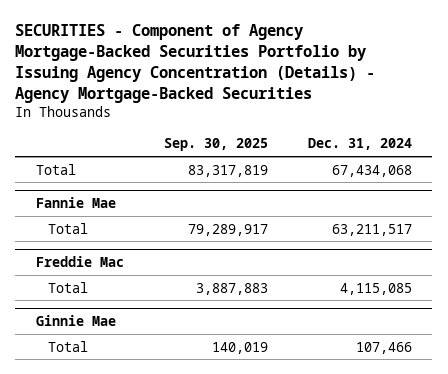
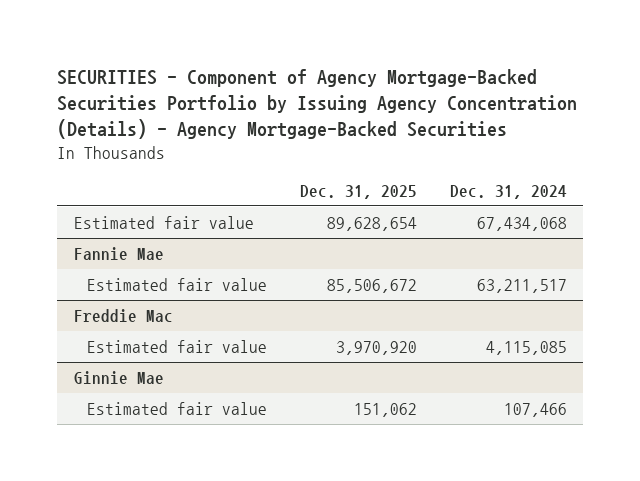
[163,138,268,152] Sep. 30, 2025 -> none
none -> [299,184,417,199] Dec. 31, 2025
[35,163,76,175] Total -> [73,215,254,229] Estimated fair value
[47,222,88,234] Total -> [87,277,268,291] Estimated fair value
[47,281,88,293] Total -> [87,339,268,353] Estimated fair value
[47,340,88,352] Total -> [87,401,268,415] Estimated fair value

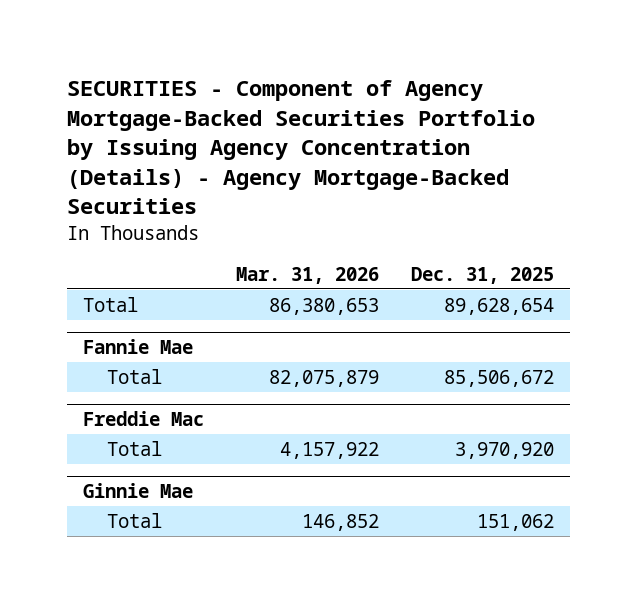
[449,184,567,199] Dec. 31, 2024 -> none
none -> [235,266,379,284] Mar. 31, 2026
[73,215,254,229] Estimated fair value -> [82,296,138,312] Total
[87,277,268,291] Estimated fair value -> [106,368,162,384] Total
[87,339,268,353] Estimated fair value -> [106,440,162,456] Total
[87,401,268,415] Estimated fair value -> [106,512,162,528] Total

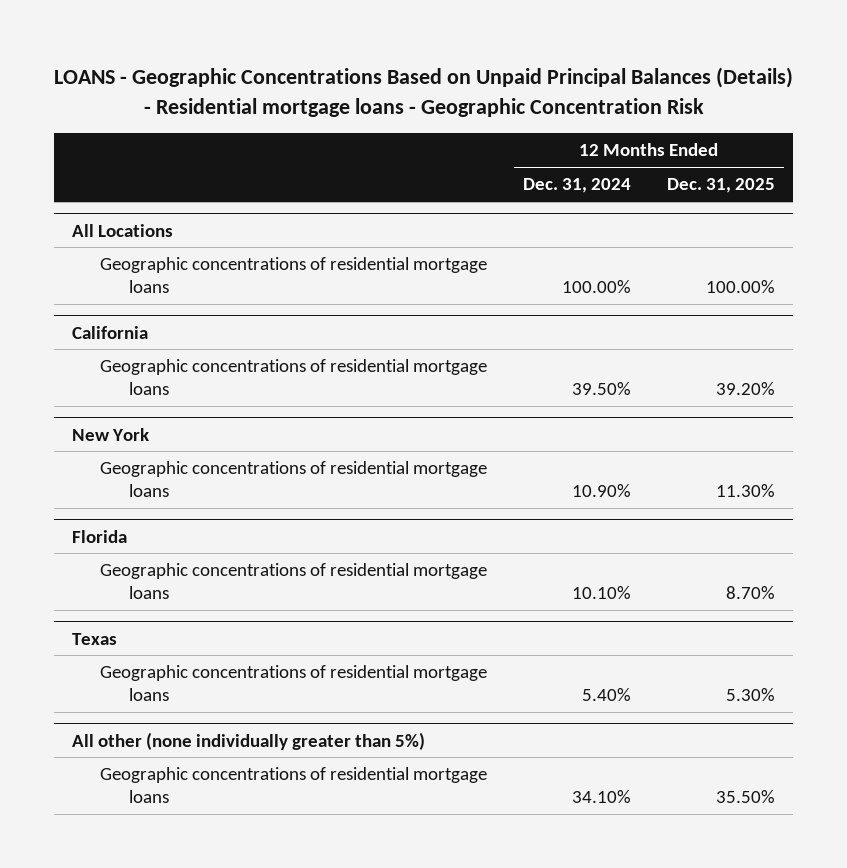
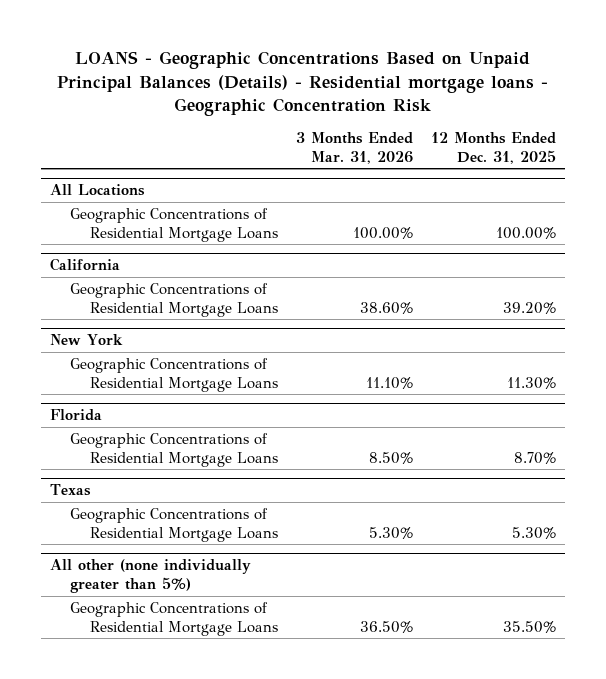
[523,178,632,194] Dec. 31, 2024 -> none
none -> [295,132,413,164] 3 Months Ended Mar. 31, 2026
[100,257,488,293] Geographic concentrations of residential mortgage loans -> [69,207,278,242] Geographic Concentrations of Residential Mortgage Loans
[100,359,488,395] Geographic concentrations of residential mortgage loans -> [69,282,278,317] Geographic Concentrations of Residential Mortgage Loans
[100,461,488,497] Geographic concentrations of residential mortgage loans -> [69,357,278,392] Geographic Concentrations of Residential Mortgage Loans
[100,563,488,599] Geographic concentrations of residential mortgage loans -> [69,432,278,467] Geographic Concentrations of Residential Mortgage Loans
[100,665,488,701] Geographic concentrations of residential mortgage loans -> [69,507,278,542] Geographic Concentrations of Residential Mortgage Loans
[100,767,488,803] Geographic concentrations of residential mortgage loans -> [69,601,278,636] Geographic Concentrations of Residential Mortgage Loans

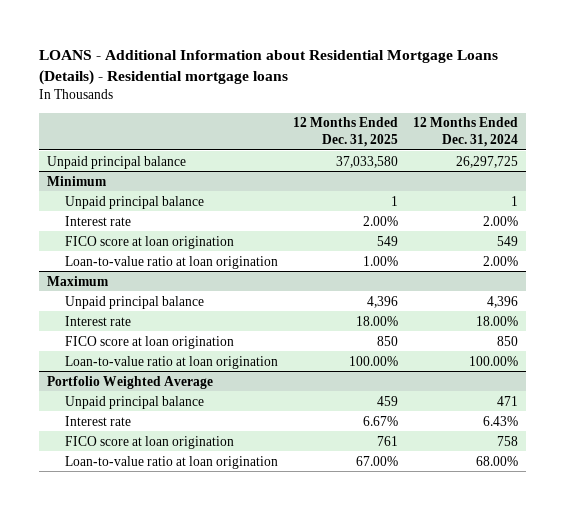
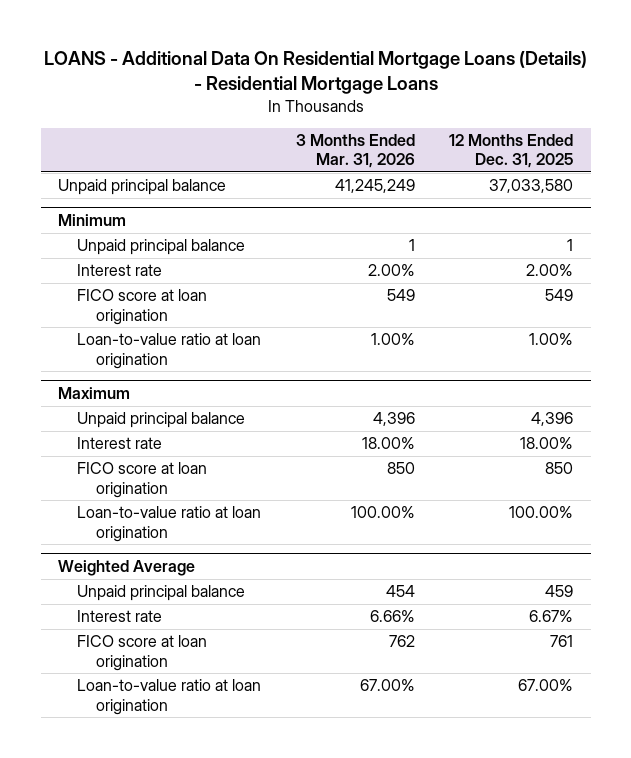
[39,50,499,85] LOANS - Additional Information about Residential Mortgage Loans (Details) - Residential mortgage loans -> [43,51,587,95] LOANS - Additional Data On Residential Mortgage Loans (Details) - Residential Mortgage Loans
[413,117,519,147] 12 Months Ended Dec. 31, 2024 -> none
none -> [295,133,415,169] 3 Months Ended Mar. 31, 2026
[46,375,213,389] Portfolio Weighted Average -> [57,560,195,577] Weighted Average

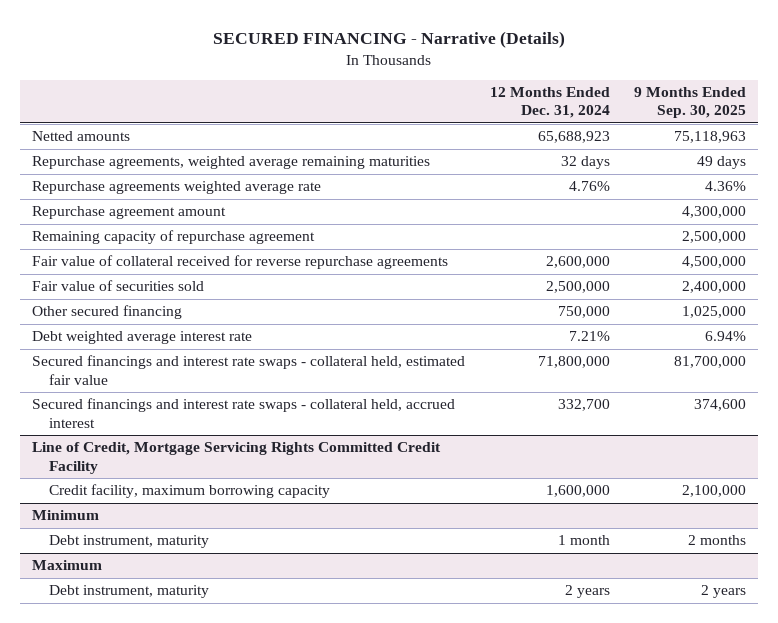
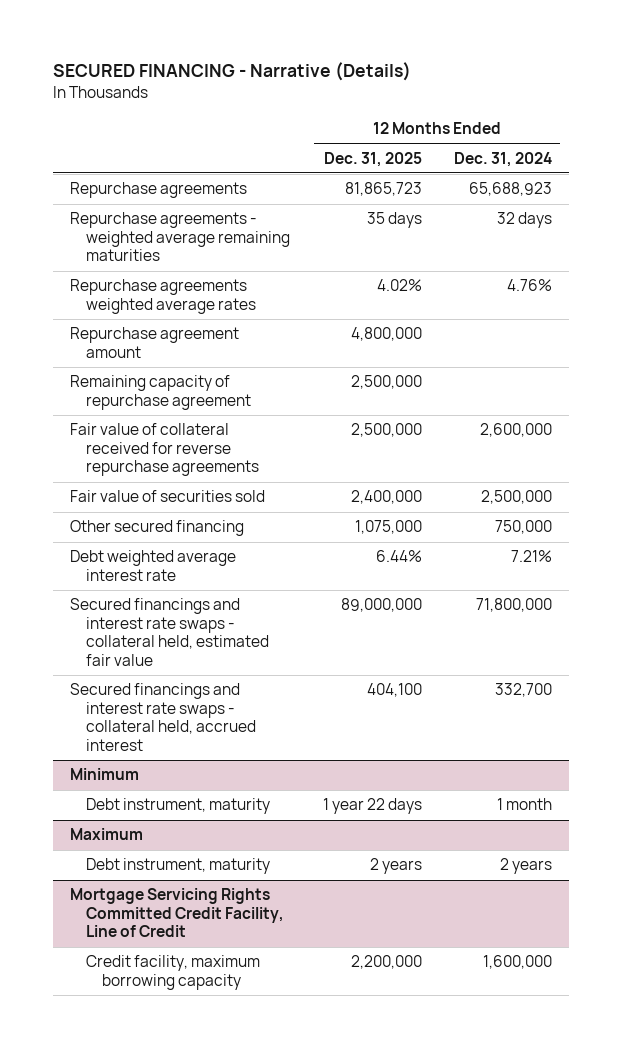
[633,87,746,119] 9 Months Ended Sep. 30, 2025 -> none
none -> [323,151,422,167] Dec. 31, 2025
[32,131,131,142] Netted amounts -> [69,182,247,199] Repurchase agreements
[32,156,431,170] Repurchase agreements, weighted average remaining maturities -> [69,212,290,262] Repurchase agreements - weighted average remaining maturities
[32,181,322,195] Repurchase agreements weighted average rate -> [69,279,256,314] Repurchase agreements weighted average rates
[32,442,442,474] Line of Credit, Mortgage Servicing Rights Committed Credit Facility -> none
[48,484,330,499] Credit facility, maximum borrowing capacity -> none
none -> [69,888,284,938] Mortgage Servicing Rights Committed Credit Facility, Line of Credit
none -> [85,955,260,990] Credit facility, maximum borrowing capacity

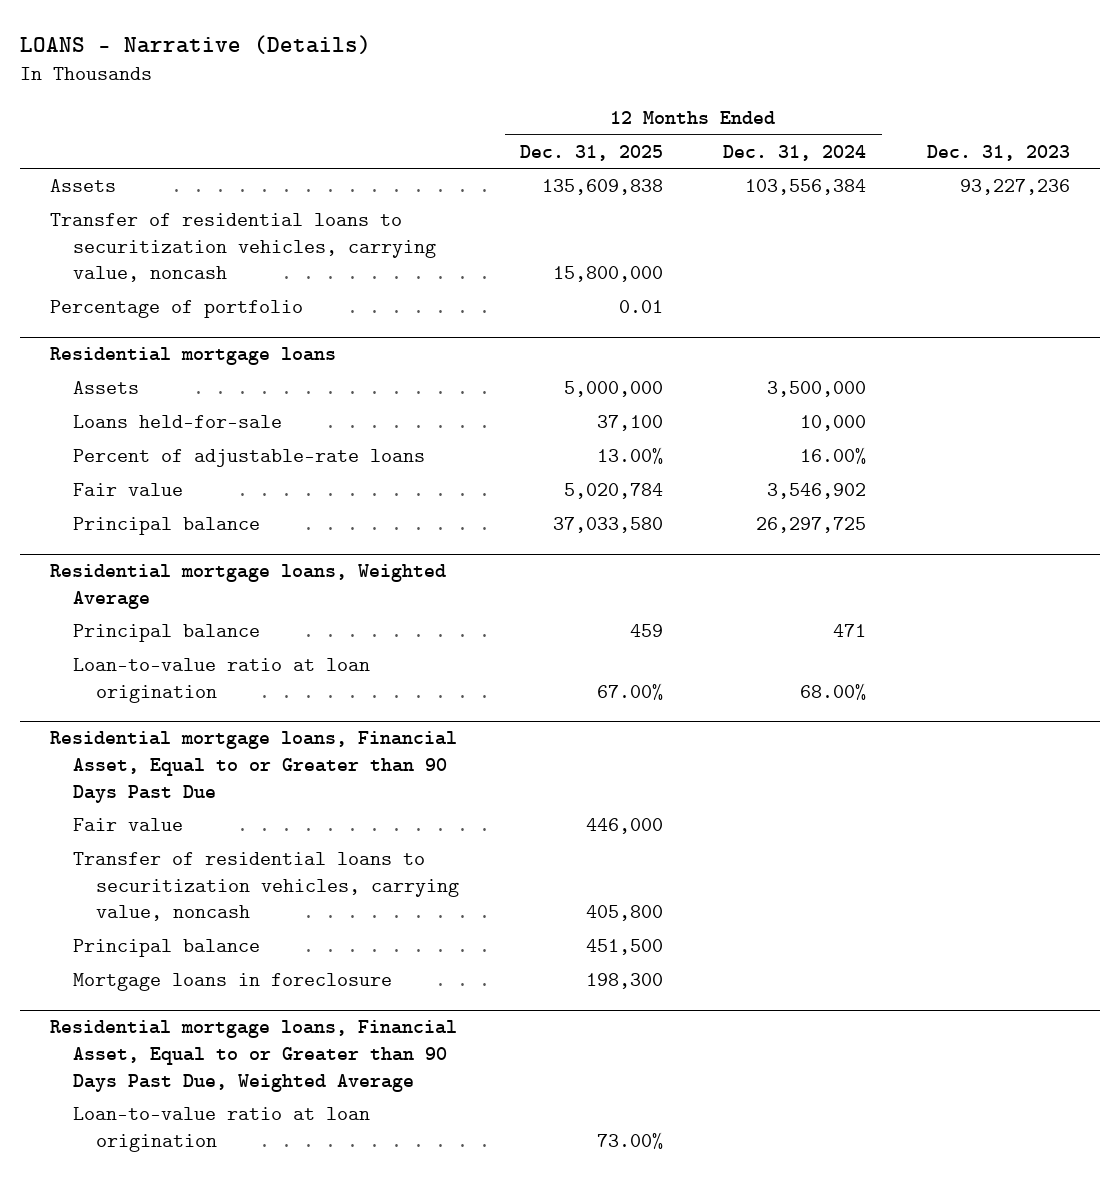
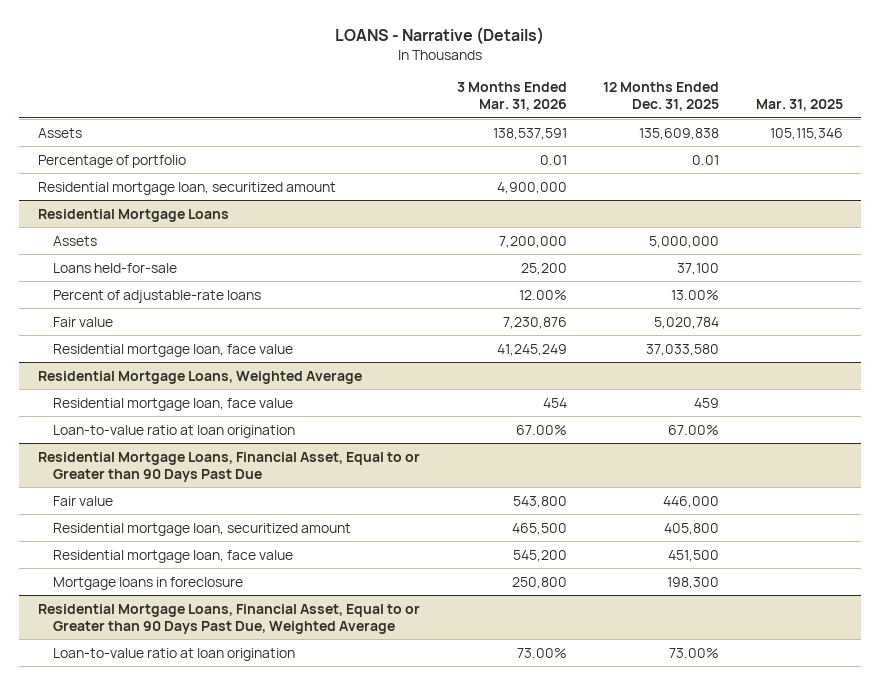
[723,144,867,161] Dec. 31, 2024 -> none
[927,144,1071,161] Dec. 31, 2023 -> none
none -> [456,82,567,112] 3 Months Ended Mar. 31, 2026
none -> [755,99,843,112] Mar. 31, 2025
[49,213,437,283] Transfer of residential loans to securitization vehicles, carrying value, noncash -> none
none -> [37,181,336,195] Residential mortgage loan, securitized amount
[49,347,336,366] Residential mortgage loans -> [37,208,229,222] Residential Mortgage Loans
[73,517,261,536] Principal balance -> [53,343,294,357] Residential mortgage loan, face value
[49,564,446,610] Residential mortgage loans, Weighted Average -> [37,370,362,384] Residential Mortgage Loans, Weighted Average
[73,624,261,643] Principal balance -> [53,397,294,411] Residential mortgage loan, face value
[49,731,457,803] Residential mortgage loans, Financial Asset, Equal to or Greater than 90 Days Past Due -> [37,451,420,482] Residential Mortgage Loans, Financial Asset, Equal to or Greater than 90 Days Past Due
[73,852,460,922] Transfer of residential loans to securitization vehicles, carrying value, noncash -> [53,522,352,536] Residential mortgage loan, securitized amount
[73,939,261,958] Principal balance -> [53,549,294,563] Residential mortgage loan, face value
[49,1020,457,1092] Residential mortgage loans, Financial Asset, Equal to or Greater than 90 Days Past Due, Weighted Average -> [37,603,420,634] Residential Mortgage Loans, Financial Asset, Equal to or Greater than 90 Days Past Due, Weighted Average

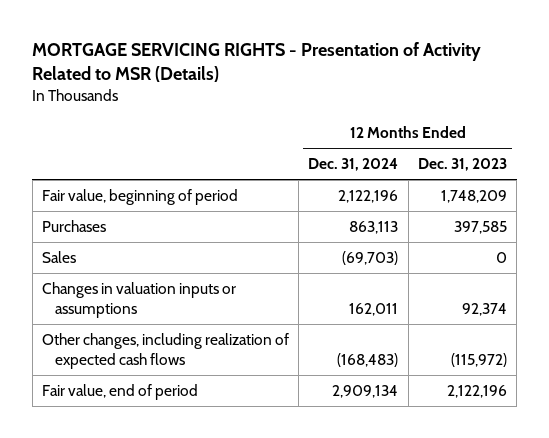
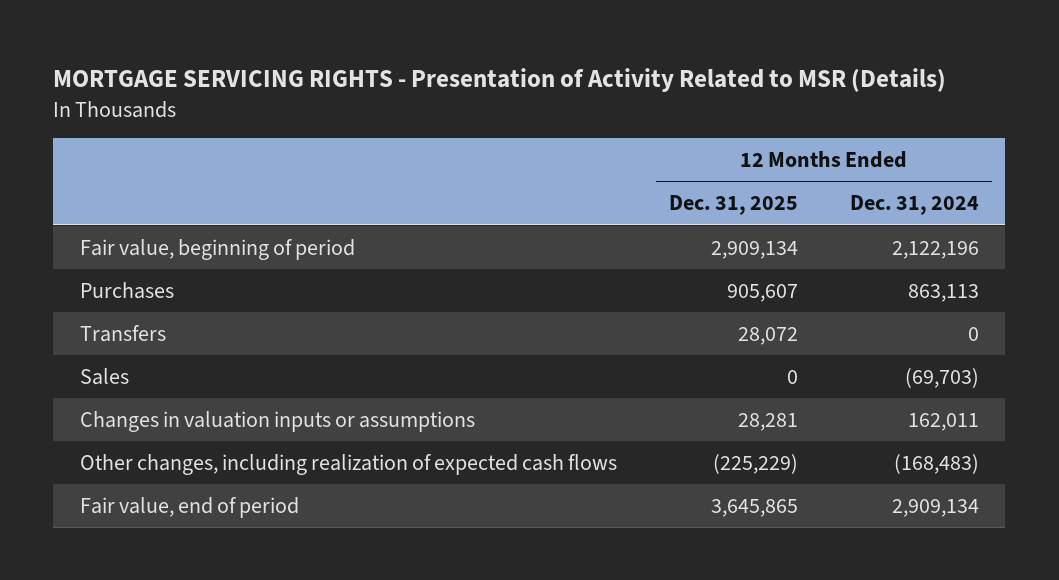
[417,158,507,172] Dec. 31, 2023 -> none
none -> [668,195,798,216] Dec. 31, 2025
none -> [79,324,166,342] Transfers

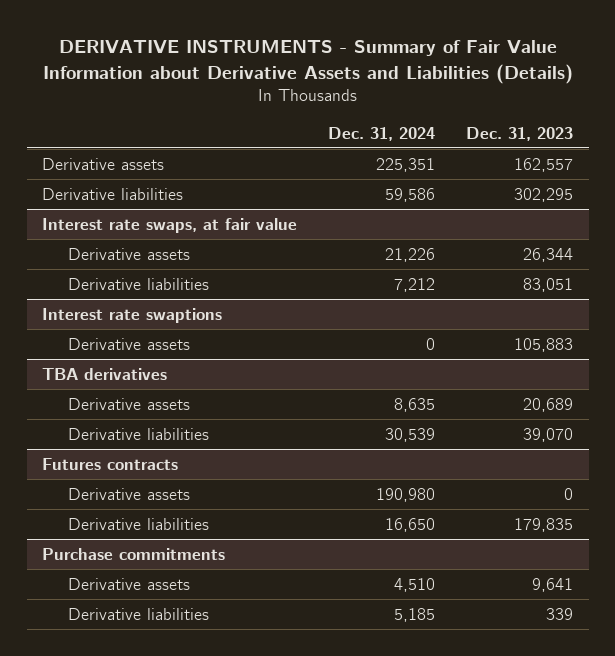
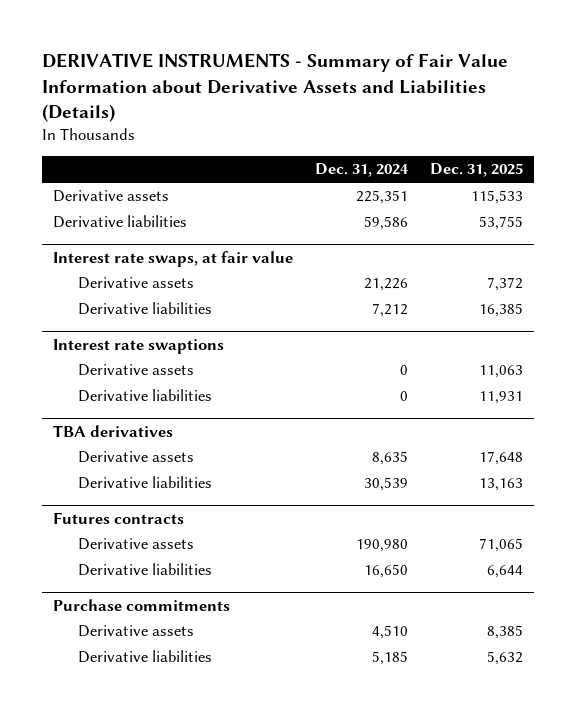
[466,126,574,141] Dec. 31, 2023 -> none
none -> [430,163,524,178] Dec. 31, 2025
none -> [77,389,212,403] Derivative liabilities

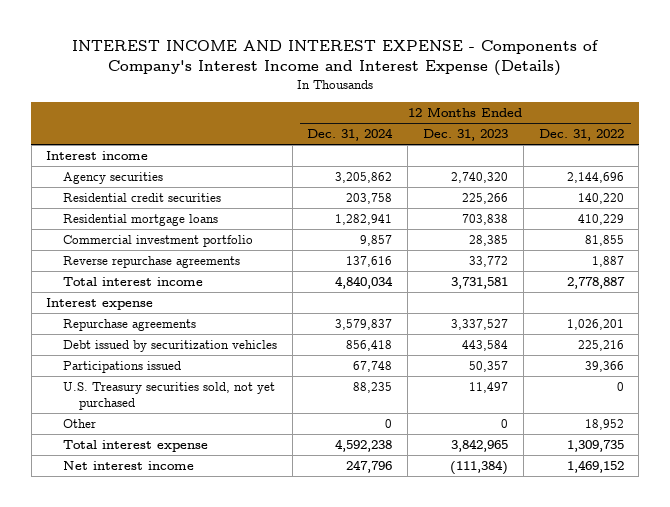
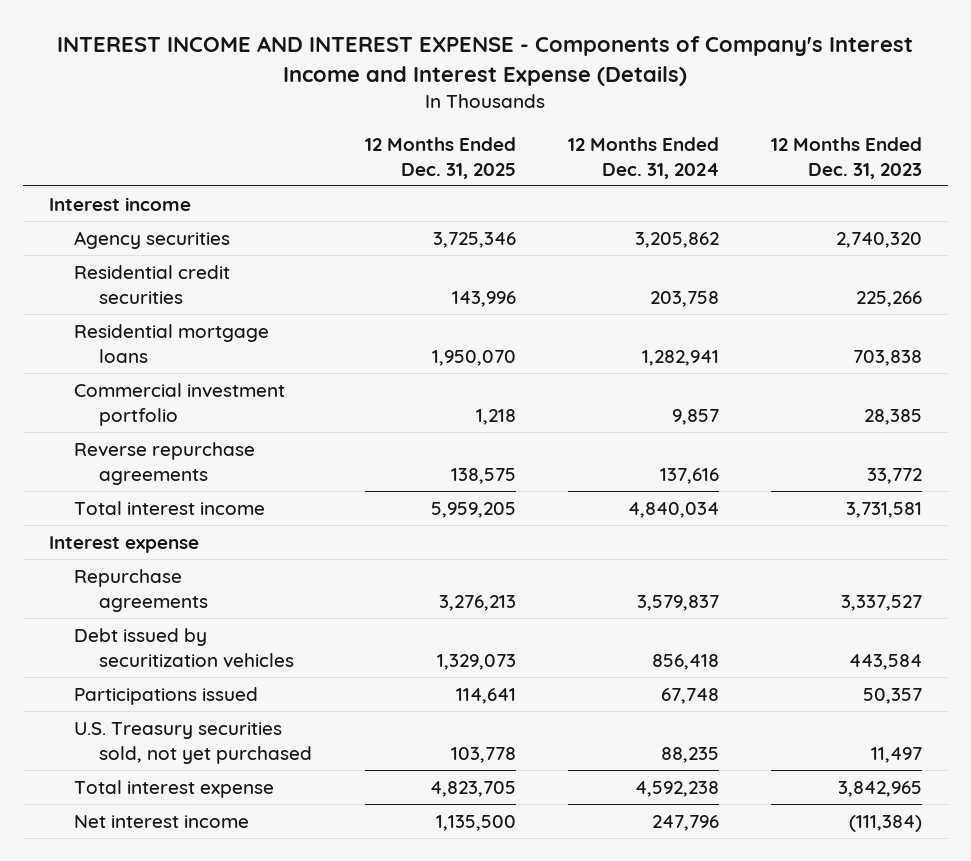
[538,129,624,142] Dec. 31, 2022 -> none
none -> [364,136,516,179] 12 Months Ended Dec. 31, 2025
[62,419,96,429] Other -> none

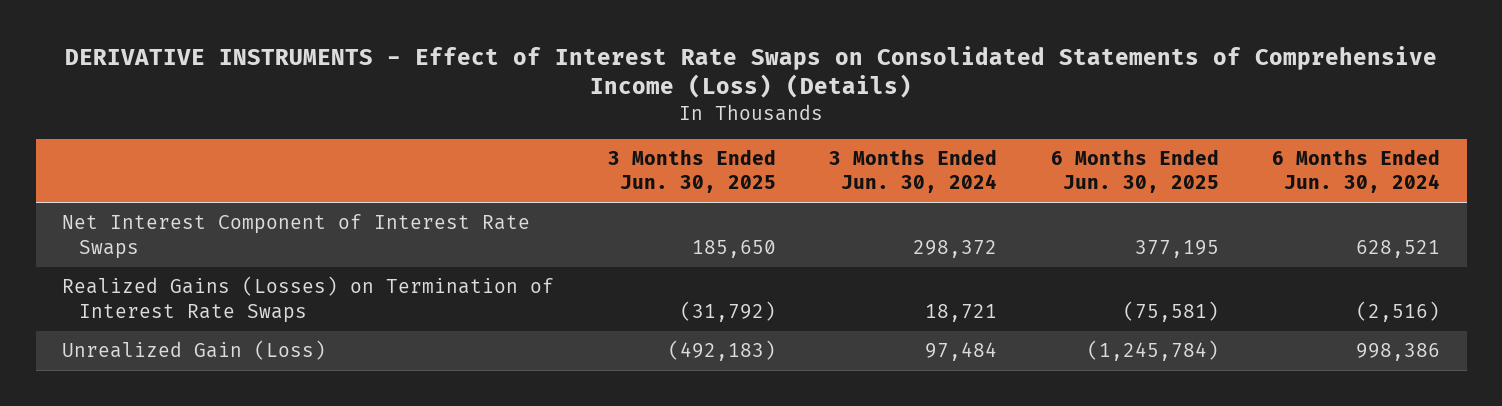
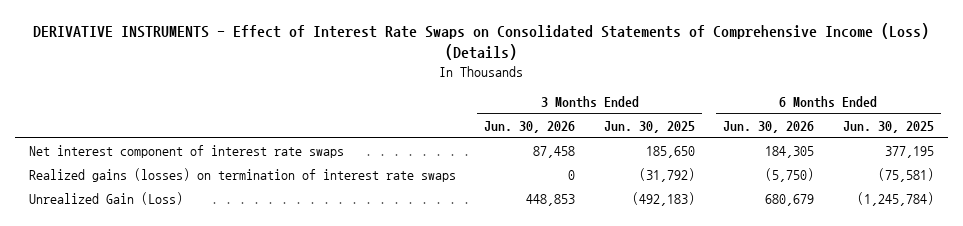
[829,149,998,194] 3 Months Ended Jun. 30, 2024 -> none
[1272,149,1441,194] 6 Months Ended Jun. 30, 2024 -> none
none -> [484,120,576,133] Jun. 30, 2026
none -> [723,120,815,133] Jun. 30, 2026
[62,214,531,259] Net Interest Component of Interest Rate Swaps -> [29,145,345,159] Net interest component of interest rate swaps
[62,276,555,323] Realized Gains (Losses) on Termination of Interest Rate Swaps -> [29,168,457,183] Realized gains (losses) on termination of interest rate swaps

